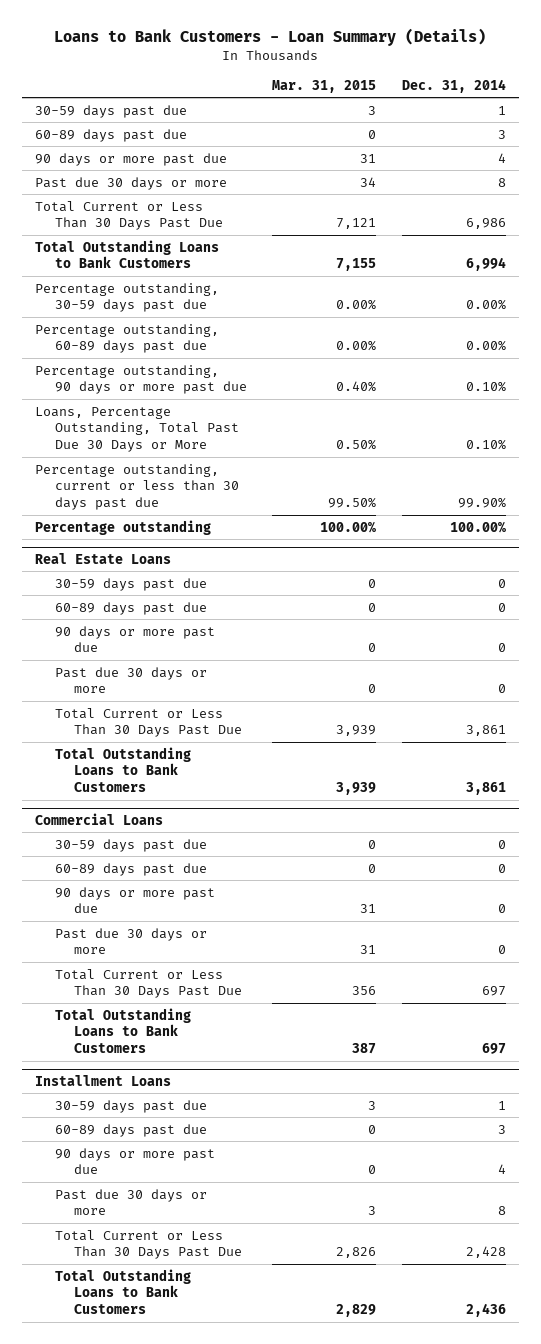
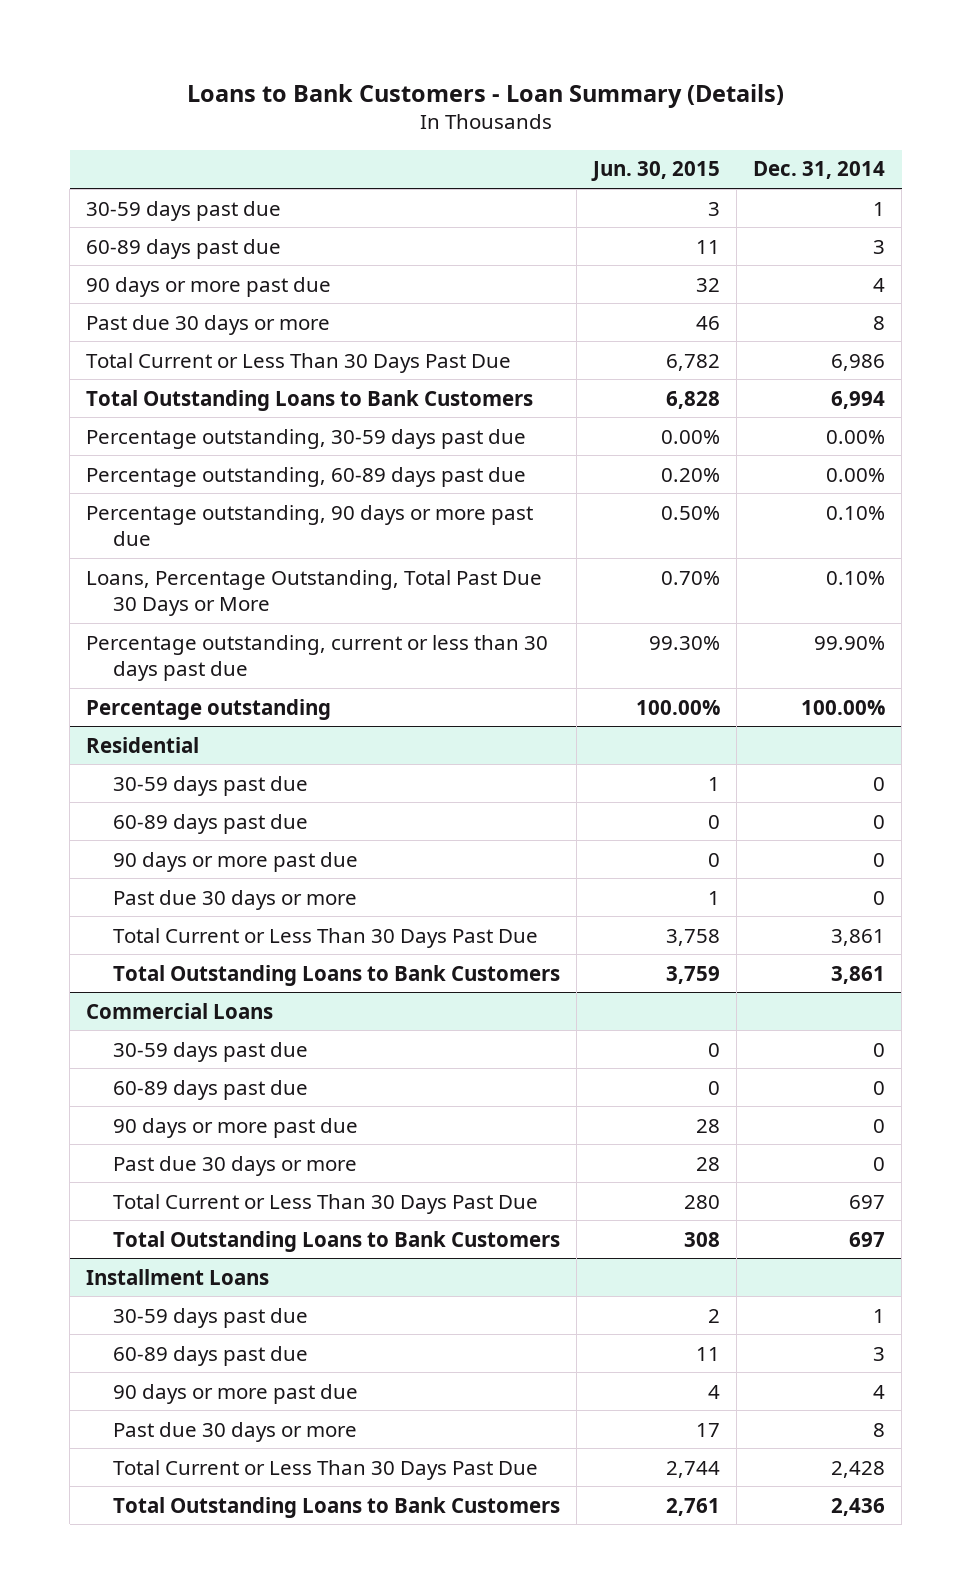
[272,79,377,93] Mar. 31, 2015 -> none
none -> [590,161,720,182] Jun. 30, 2015
[34,552,171,564] Real Estate Loans -> [86,736,200,753] Residential

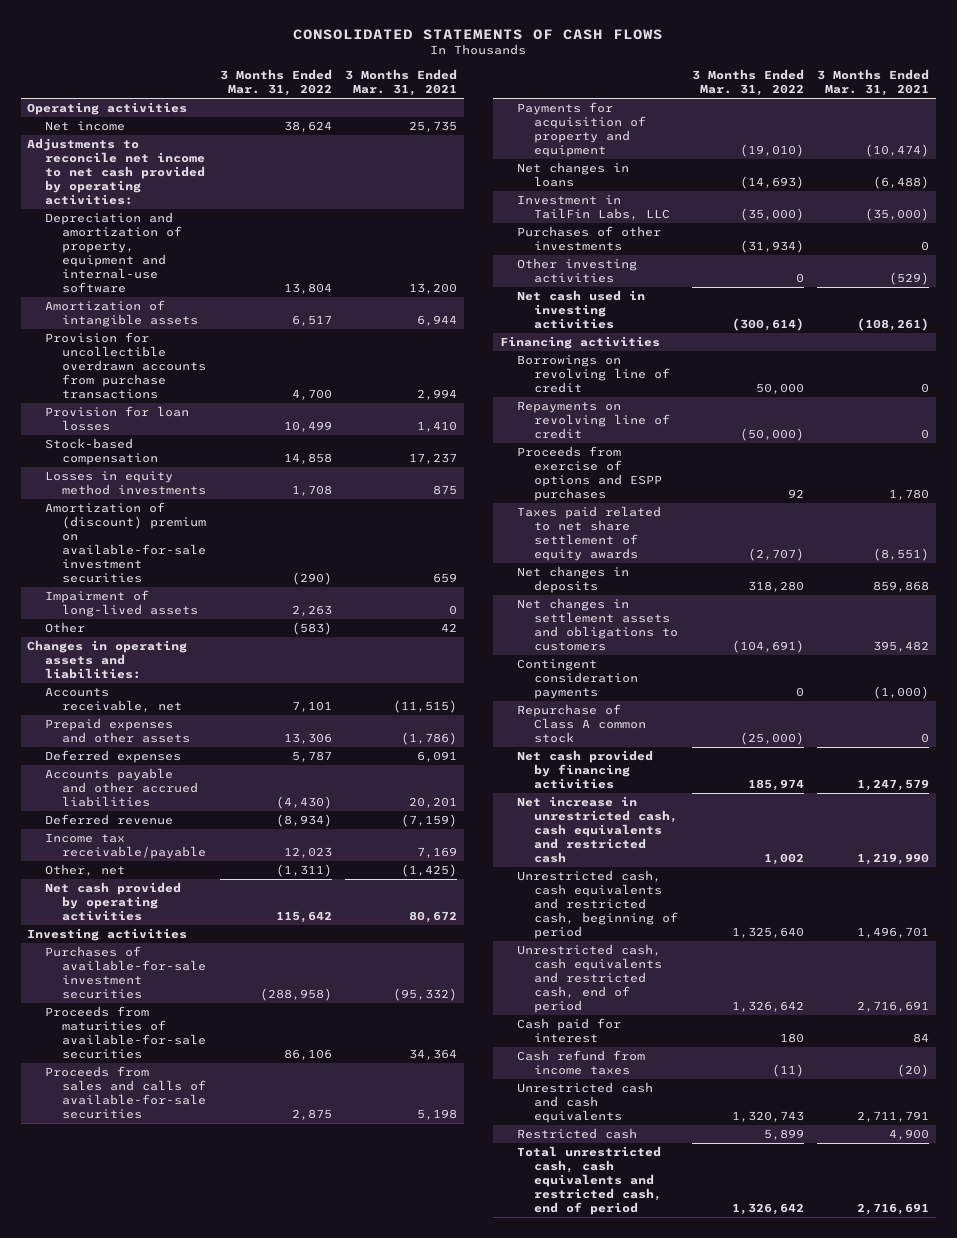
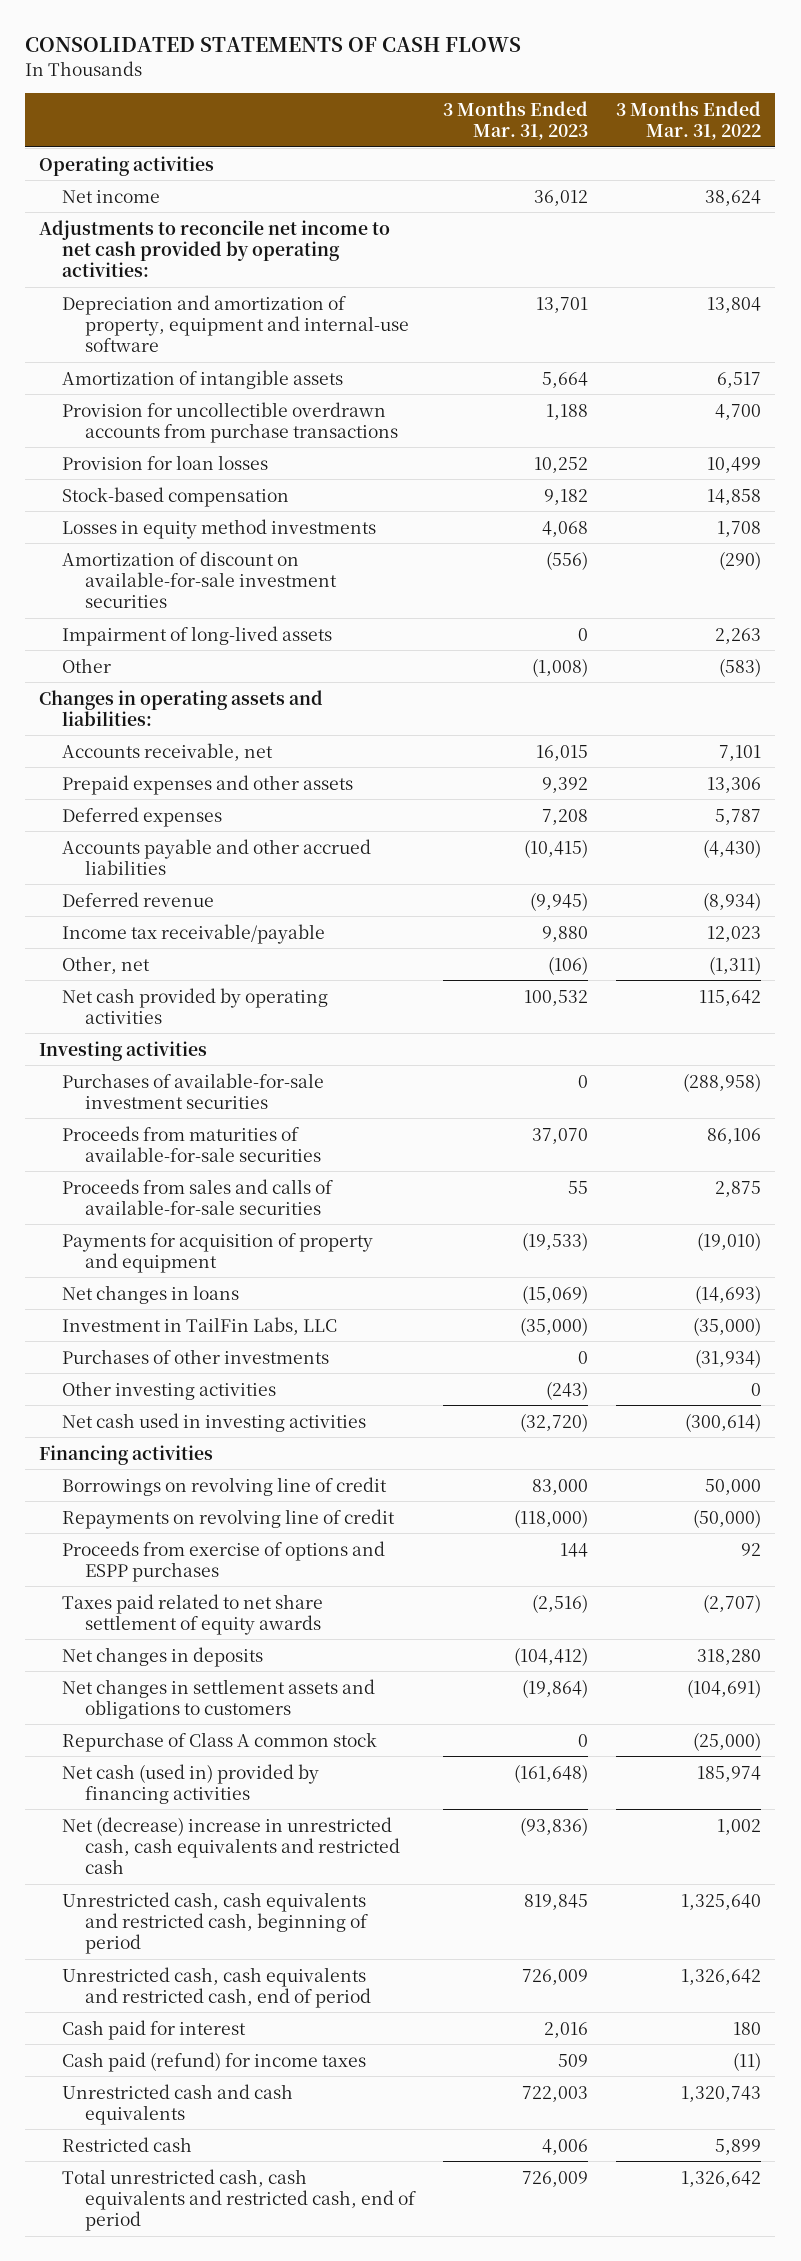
[345,69,458,97] 3 Months Ended Mar. 31, 2021 -> none
none -> [443,100,589,140] 3 Months Ended Mar. 31, 2023
[44,502,207,584] Amortization of (discount) premium on available-for-sale investment securities -> [62,550,338,608] Amortization of discount on available-for-sale investment securities
[516,659,639,700] Contingent consideration payments -> none
[516,750,653,790] Net cash provided by financing activities -> [62,1763,320,1804] Net cash (used in) provided by financing activities
[516,796,679,864] Net increase in unrestricted cash, cash equivalents and restricted cash -> [62,1816,401,1874] Net (decrease) increase in unrestricted cash, cash equivalents and restricted cash
[516,1050,645,1076] Cash refund from income taxes -> [62,2051,367,2072] Cash paid (refund) for income taxes

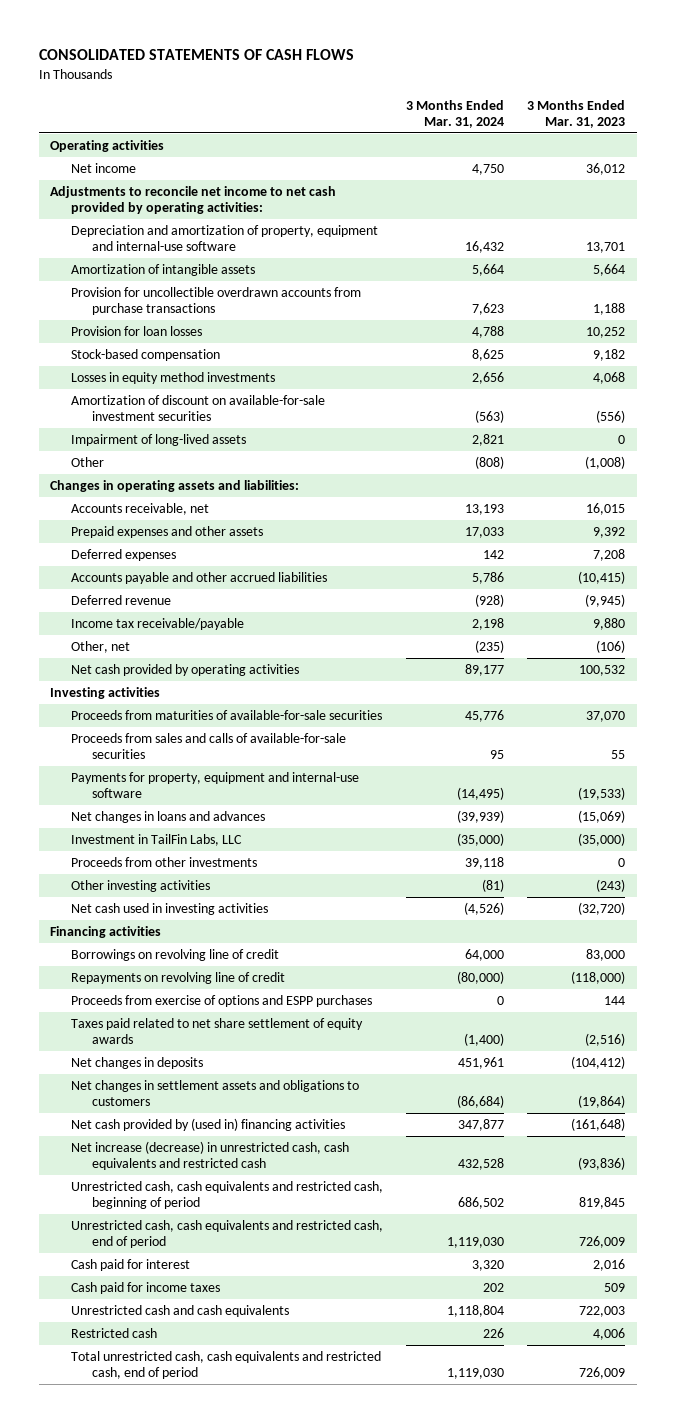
[616,100,762,140] 3 Months Ended Mar. 31, 2022 -> none
none -> [406,99,505,129] 3 Months Ended Mar. 31, 2024
[62,1072,325,1109] Purchases of available-for-sale investment securities -> none
[62,1232,374,1273] Payments for acquisition of property and equipment -> [70,771,359,799] Payments for property, equipment and internal-use software
[62,1284,240,1304] Net changes in loans -> [70,810,265,823] Net changes in loans and advances
[62,1348,330,1364] Purchases of other investments -> none
none -> [70,856,257,867] Proceeds from other investments
[62,1731,378,1752] Repurchase of Class A common stock -> none
[62,1763,320,1804] Net cash (used in) provided by financing activities -> [70,1117,345,1131] Net cash provided by (used in) financing activities
[62,1816,401,1874] Net (decrease) increase in unrestricted cash, cash equivalents and restricted cash -> [70,1140,349,1171] Net increase (decrease) in unrestricted cash, cash equivalents and restricted cash
[62,2051,367,2072] Cash paid (refund) for income taxes -> [70,1281,220,1294] Cash paid for income taxes

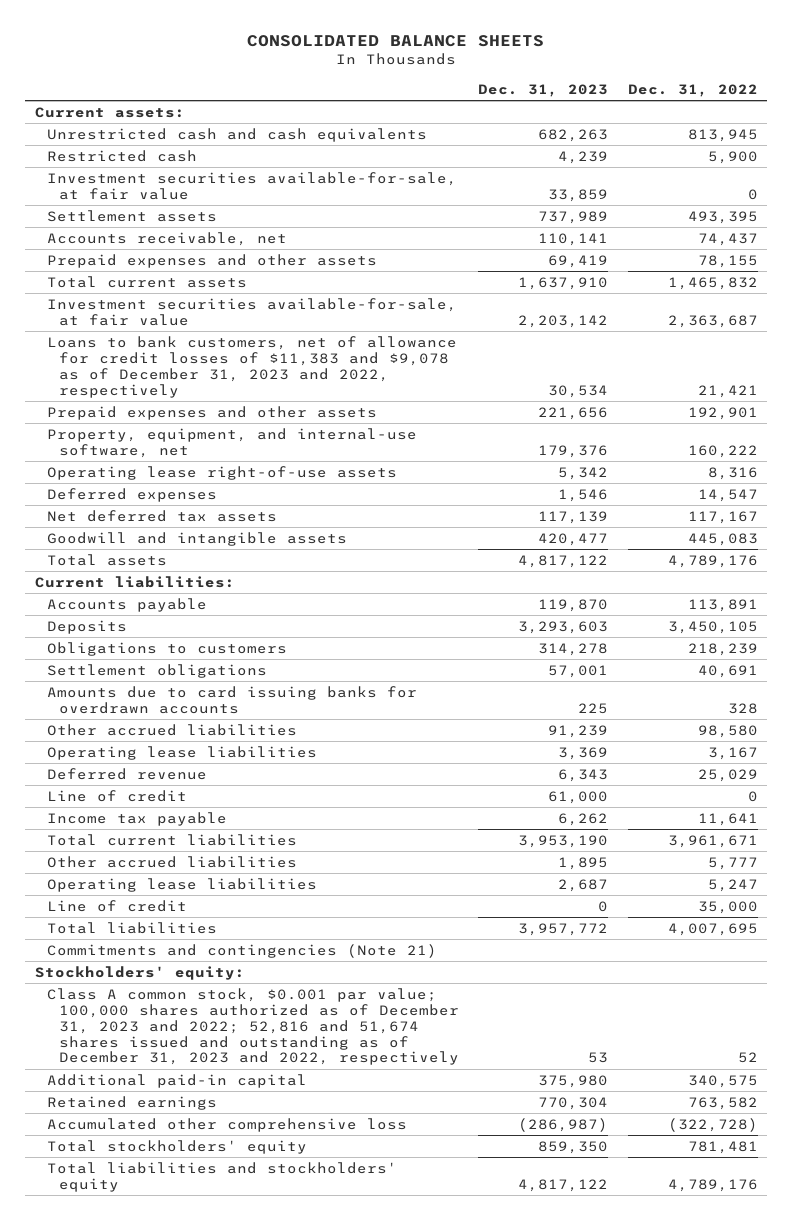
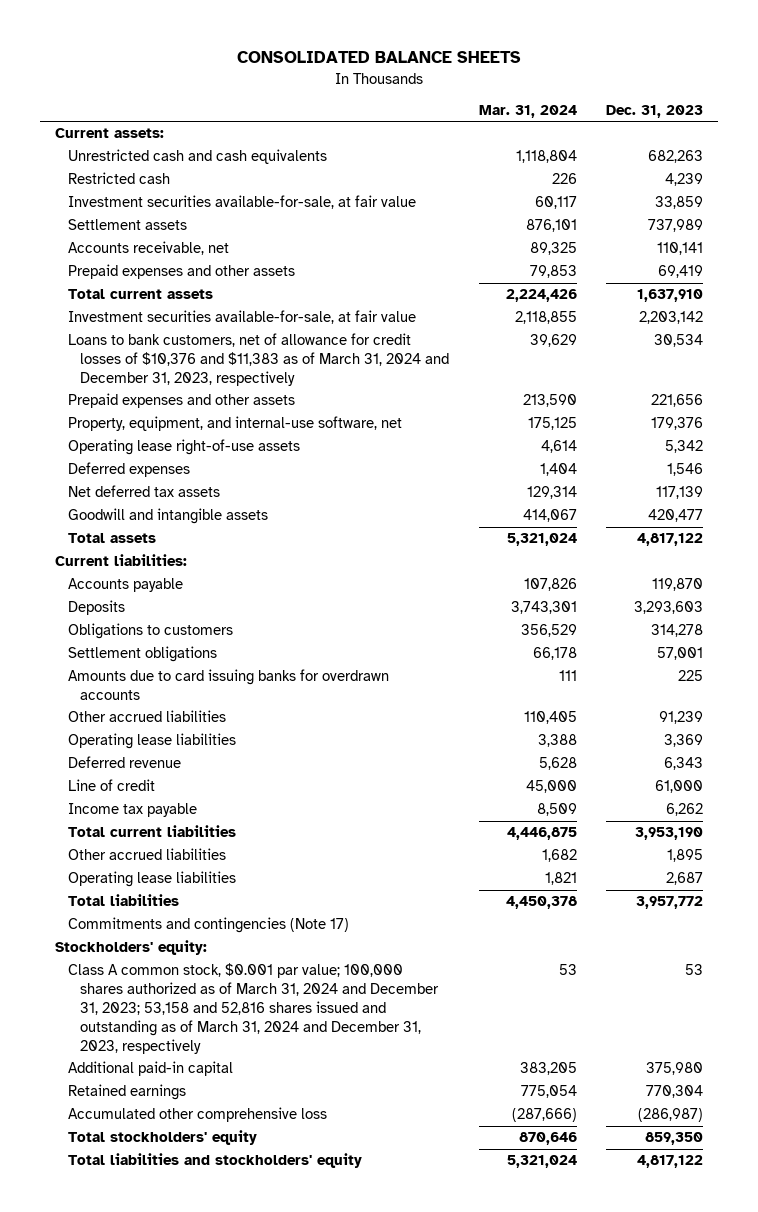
[627,83,758,97] Dec. 31, 2022 -> none
none -> [478,104,577,118] Mar. 31, 2024
[46,335,457,398] Loans to bank customers, net of allowance for credit losses of $11,383 and $9,078 as of December 31, 2023 and 2022, respectively -> [67,333,450,387] Loans to bank customers, net of allowance for credit losses of $10,376 and $11,383 as of March 31, 2024 and December 31, 2023, respectively
[46,899,187,912] Line of credit -> none
[46,943,437,958] Commitments and contingencies (Note 21) -> [67,917,349,934] Commitments and contingencies (Note 17)
[46,987,460,1066] Class A common stock, $0.001 par value; 100,000 shares authorized as of December 31, 2023 and 2022; 52,816 and 51,674 shares issued and outstanding as of December 31, 2023 and 2022, respectively -> [67,963,440,1054] Class A common stock, $0.001 par value; 100,000 shares authorized as of March 31, 2024 and December 31, 2023; 53,158 and 52,816 shares issued and outstanding as of March 31, 2024 and December 31, 2023, respectively

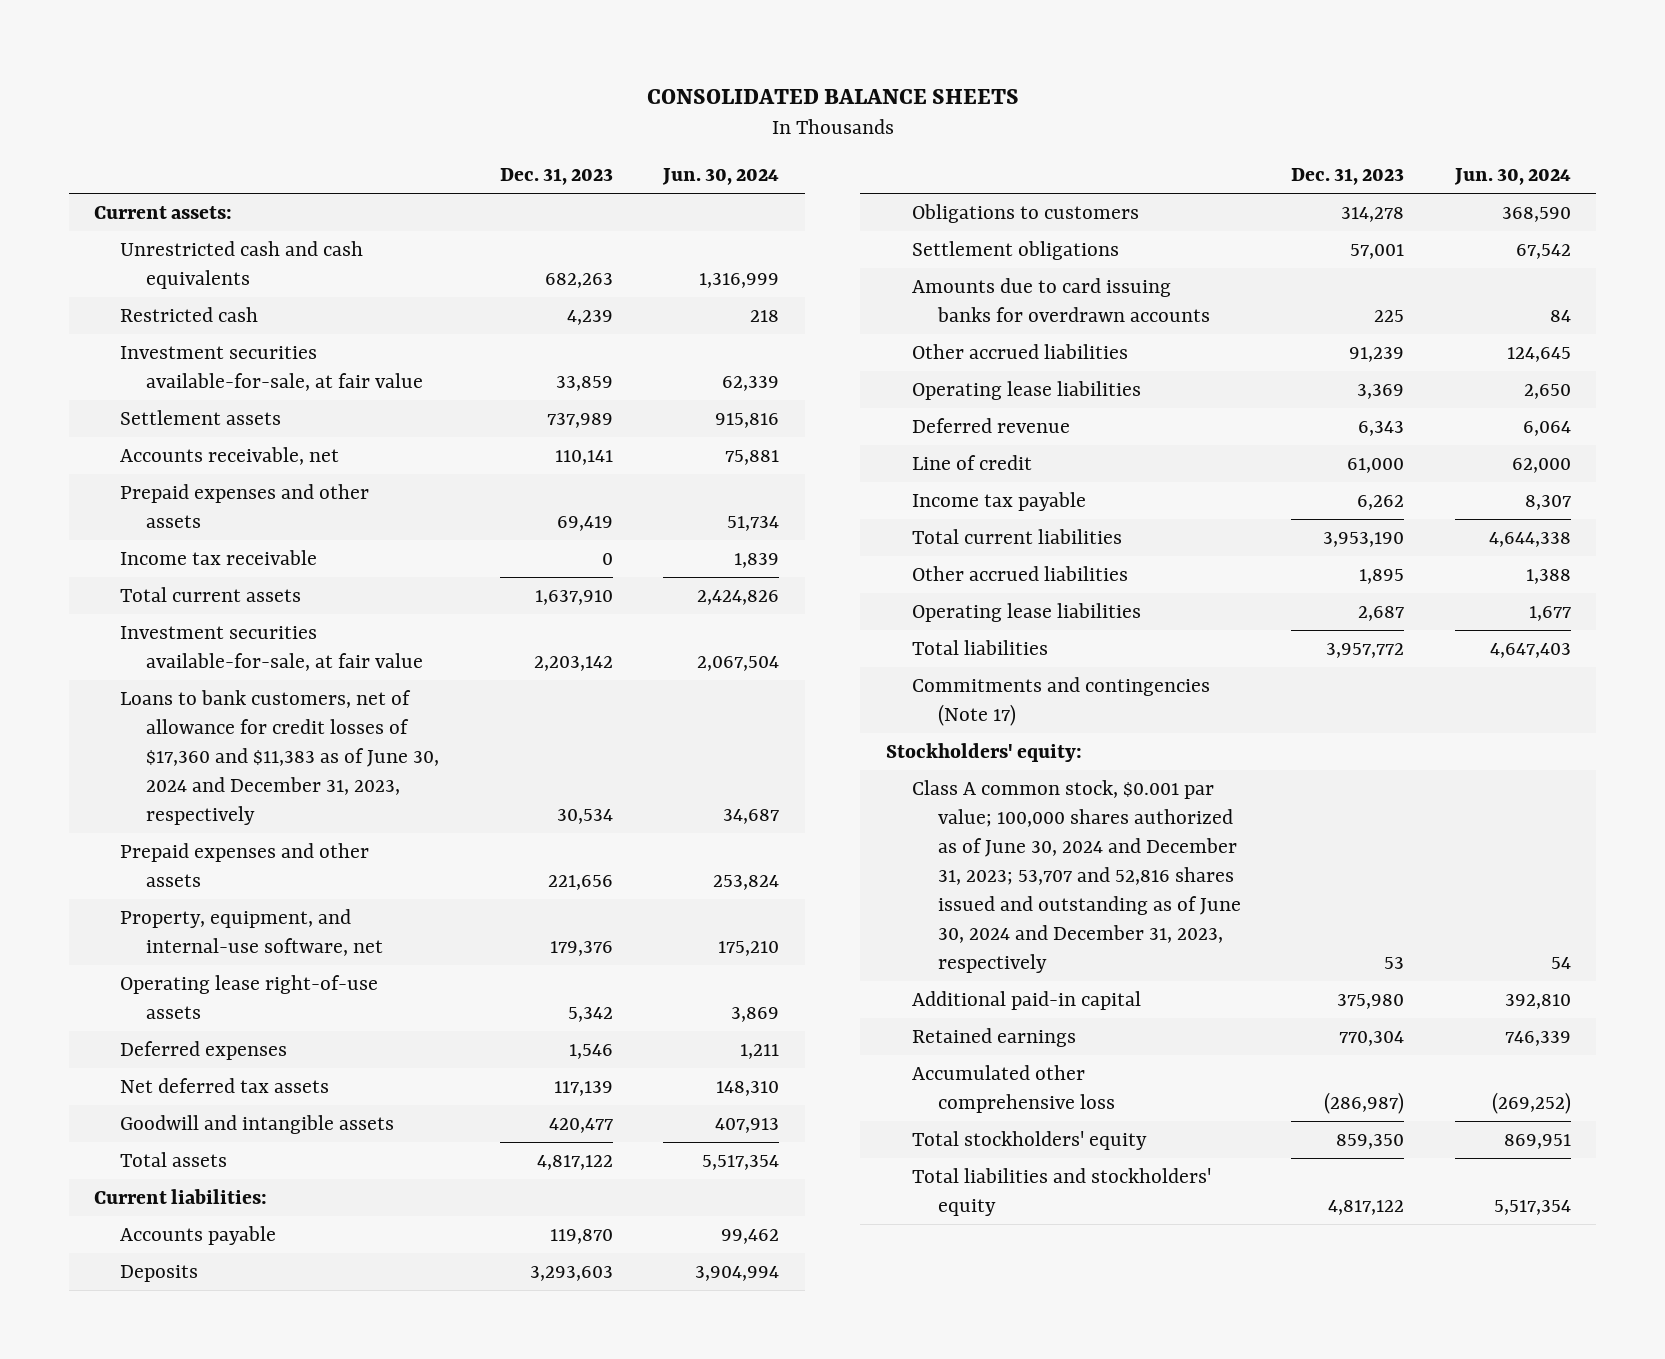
[478,104,577,118] Mar. 31, 2024 -> none
none -> [662,168,780,186] Jun. 30, 2024
none -> [120,549,318,565] Income tax receivable
[67,333,450,387] Loans to bank customers, net of allowance for credit losses of $10,376 and $11,383 as of March 31, 2024 and December 31, 2023, respectively -> [120,689,439,826] Loans to bank customers, net of allowance for credit losses of $17,360 and $11,383 as of June 30, 2024 and December 31, 2023, respectively
[67,963,440,1054] Class A common stock, $0.001 par value; 100,000 shares authorized as of March 31, 2024 and December 31, 2023; 53,158 and 52,816 shares issued and outstanding as of March 31, 2024 and December 31, 2023, respectively -> [911,779,1241,974] Class A common stock, $0.001 par value; 100,000 shares authorized as of June 30, 2024 and December 31, 2023; 53,707 and 52,816 shares issued and outstanding as of June 30, 2024 and December 31, 2023, respectively

